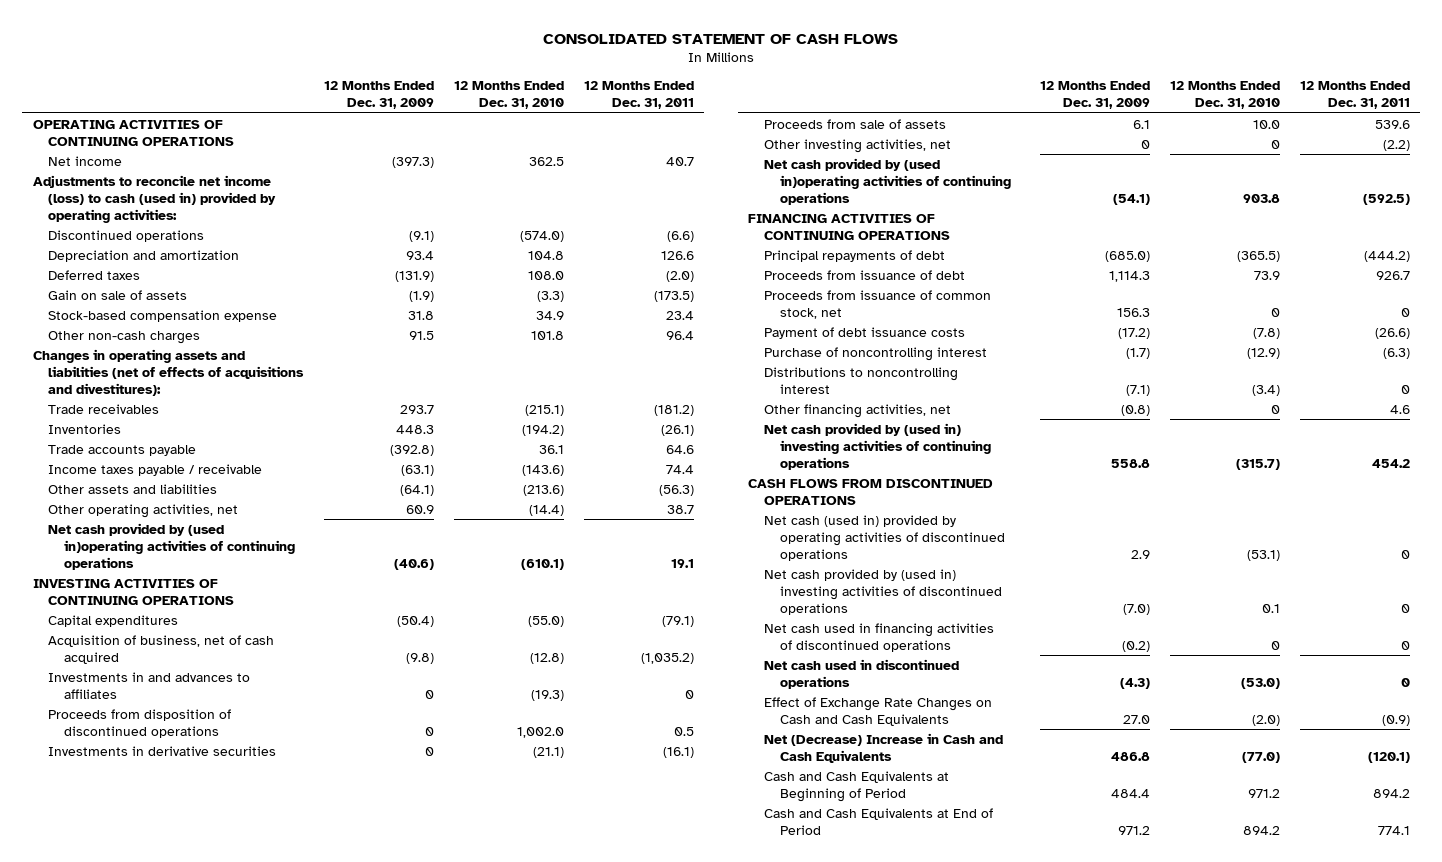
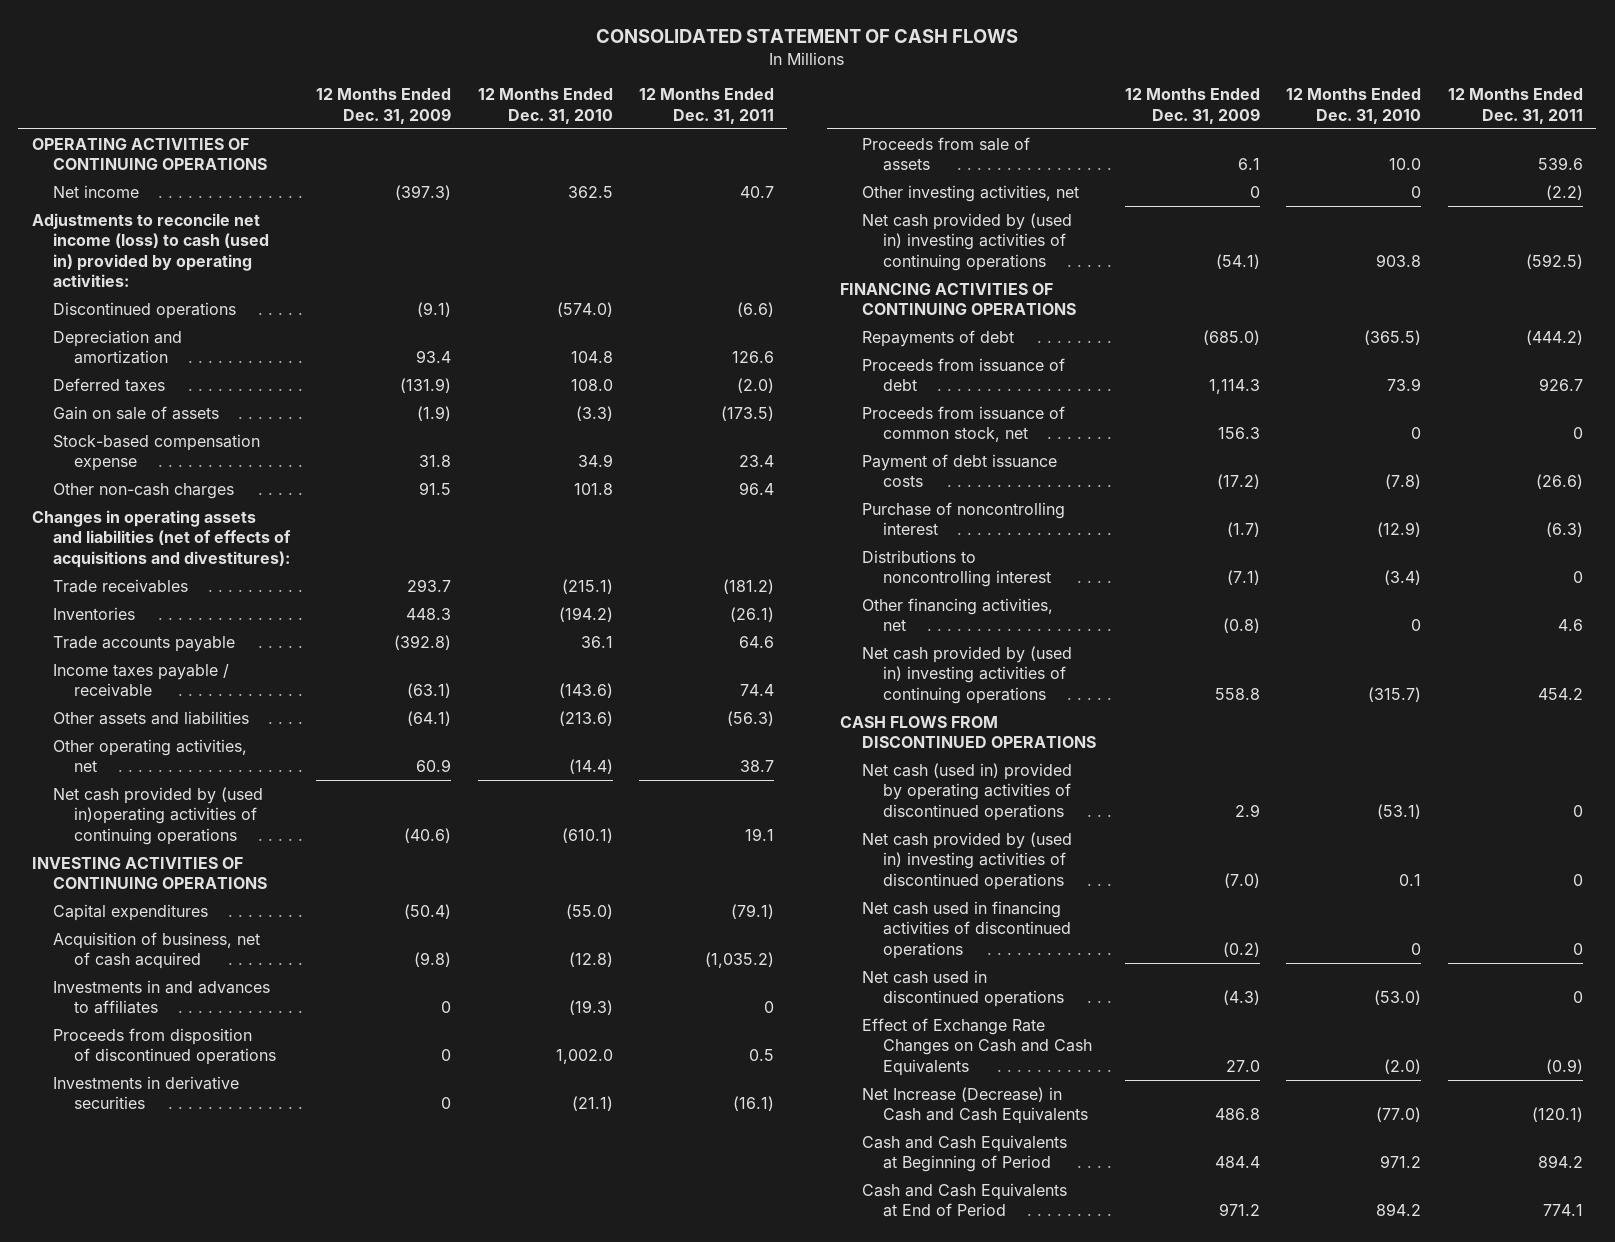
[764,157,1012,205] Net cash provided by (used in)operating activities of continuing operations -> [861,212,1072,271] Net cash provided by (used in) investing activities of continuing operations
[764,249,946,262] Principal repayments of debt -> [861,329,1014,347] Repayments of debt
[764,732,1004,763] Net (Decrease) Increase in Cash and Cash Equivalents -> [861,1086,1088,1125] Net Increase (Decrease) in Cash and Cash Equivalents

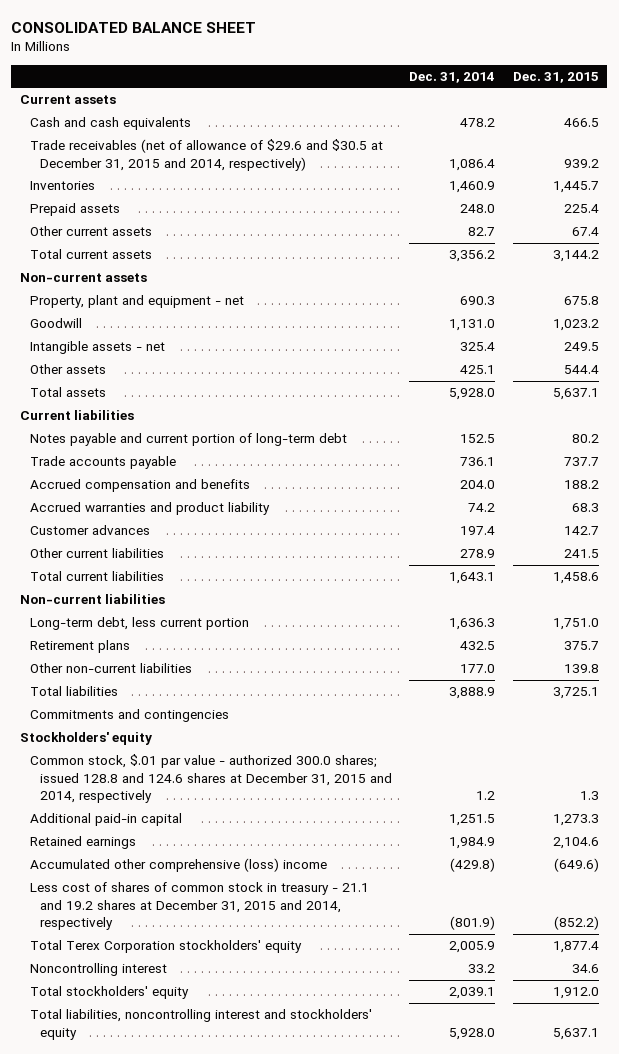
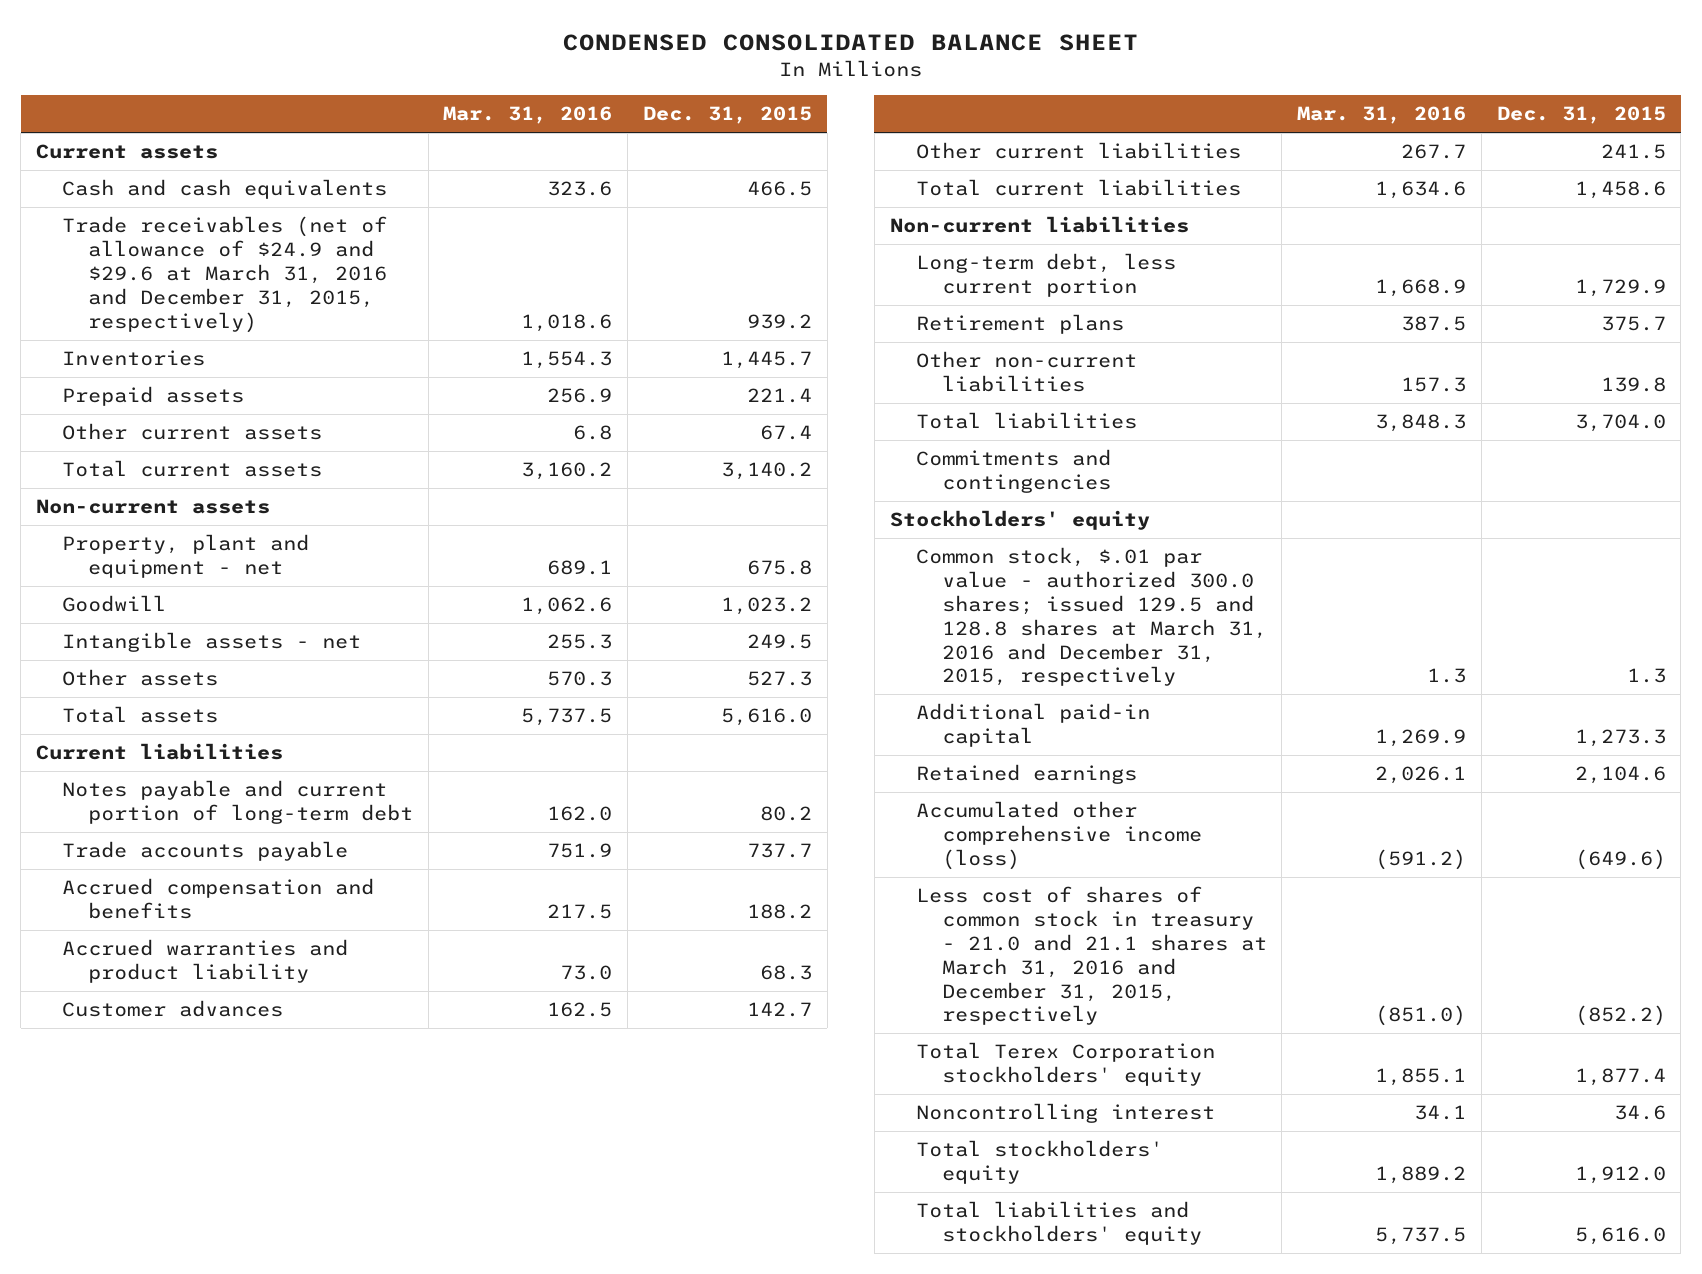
[11,21,257,33] CONSOLIDATED BALANCE SHEET -> [562,34,1139,52] CONDENSED CONSOLIDATED BALANCE SHEET
[409,71,496,83] Dec. 31, 2014 -> none
none -> [443,106,613,125] Mar. 31, 2016
[29,139,383,171] Trade receivables (net of allowance of $29.6 and $30.5 at December 31, 2015 and 2014, respectively) -> [62,216,388,333] Trade receivables (net of allowance of $24.9 and $29.6 at March 31, 2016 and December 31, 2015, respectively)
[563,204,599,214] 225.4 -> [746,388,812,404] 221.4
[552,250,599,263] 3,144.2 -> [720,462,812,481] 3,140.2
[563,365,599,375] 544.4 -> [746,671,812,687] 527.3
[552,388,599,401] 5,637.1 -> [720,708,812,727] 5,616.0
[552,618,599,631] 1,751.0 -> [1574,279,1666,298] 1,729.9
[552,687,599,700] 3,725.1 -> [1574,414,1666,433] 3,704.0
[29,754,392,804] Common stock, $.01 par value - authorized 300.0 shares; issued 128.8 and 124.6 shares at December 31, 2015 and 2014, respectively -> [915,547,1267,687] Common stock, $.01 par value - authorized 300.0 shares; issued 129.5 and 128.8 shares at March 31, 2016 and December 31, 2015, respectively
[29,858,327,873] Accumulated other comprehensive (loss) income -> [915,801,1202,870] Accumulated other comprehensive income (loss)
[29,882,369,931] Less cost of shares of common stock in treasury - 21.1 and 19.2 shares at December 31, 2015 and 2014, respectively -> [915,886,1267,1026] Less cost of shares of common stock in treasury - 21.0 and 21.1 shares at March 31, 2016 and December 31, 2015, respectively
[29,1009,372,1040] Total liabilities, noncontrolling interest and stockholders' equity -> [915,1201,1202,1246] Total liabilities and stockholders' equity
[552,1027,599,1040] 5,637.1 -> [1574,1227,1666,1246] 5,616.0

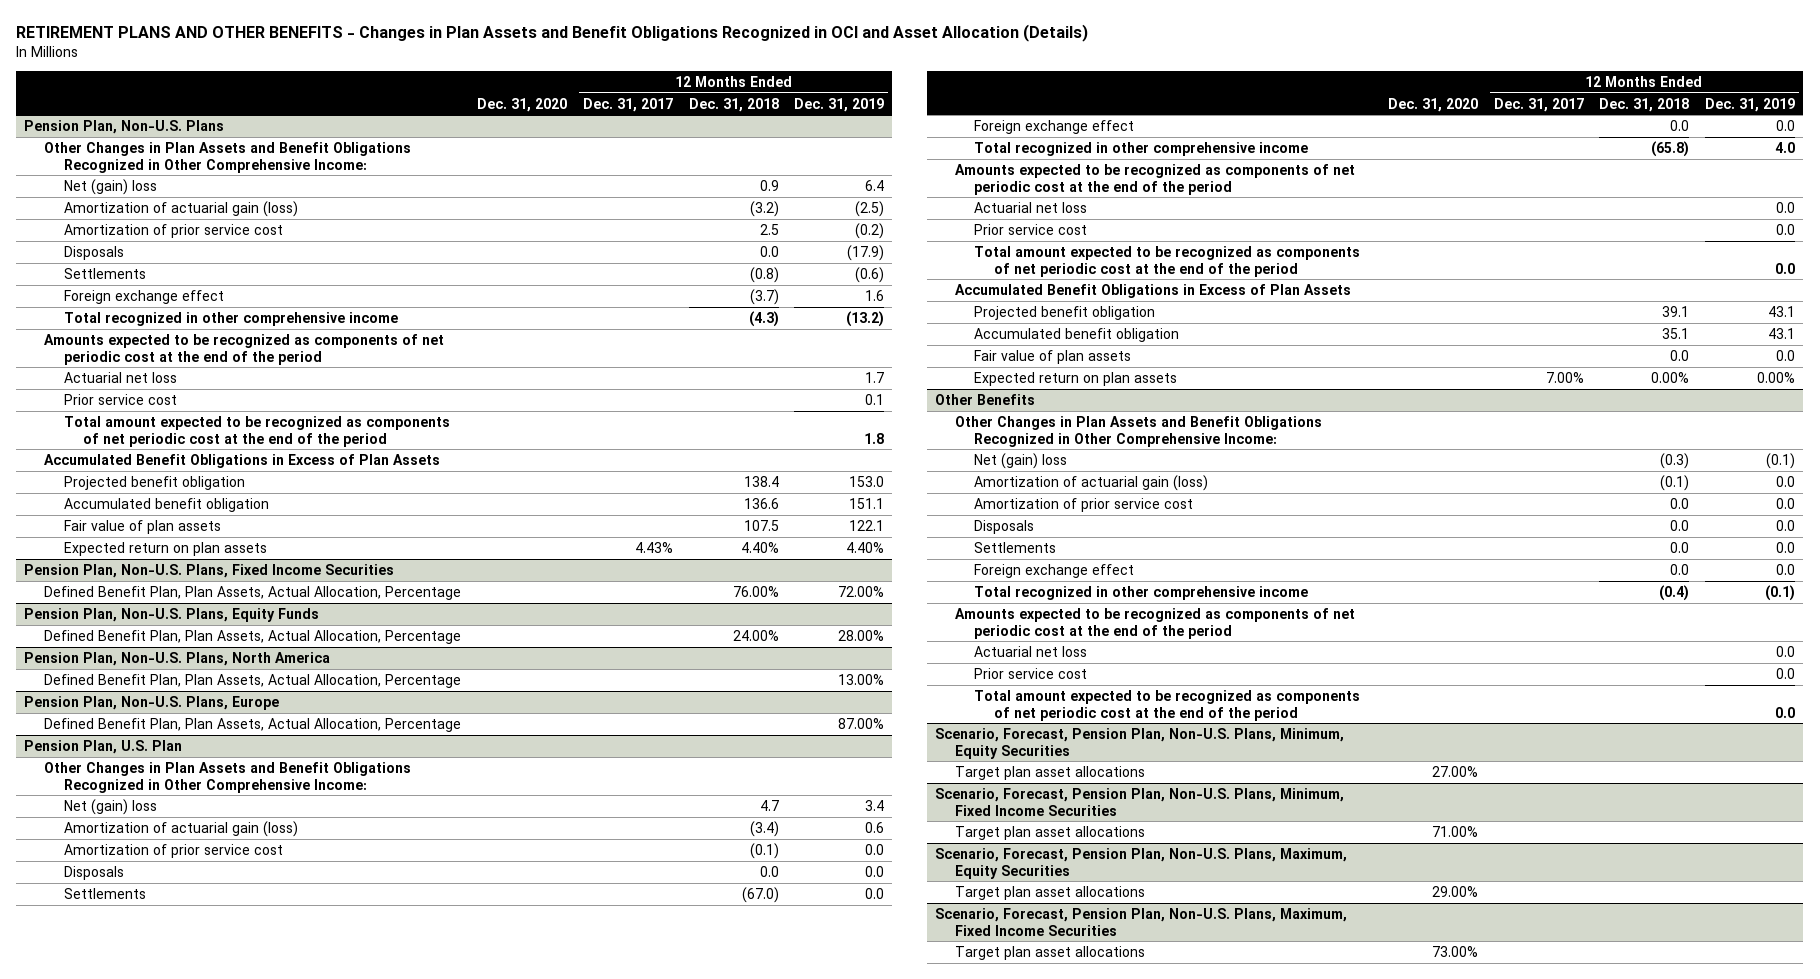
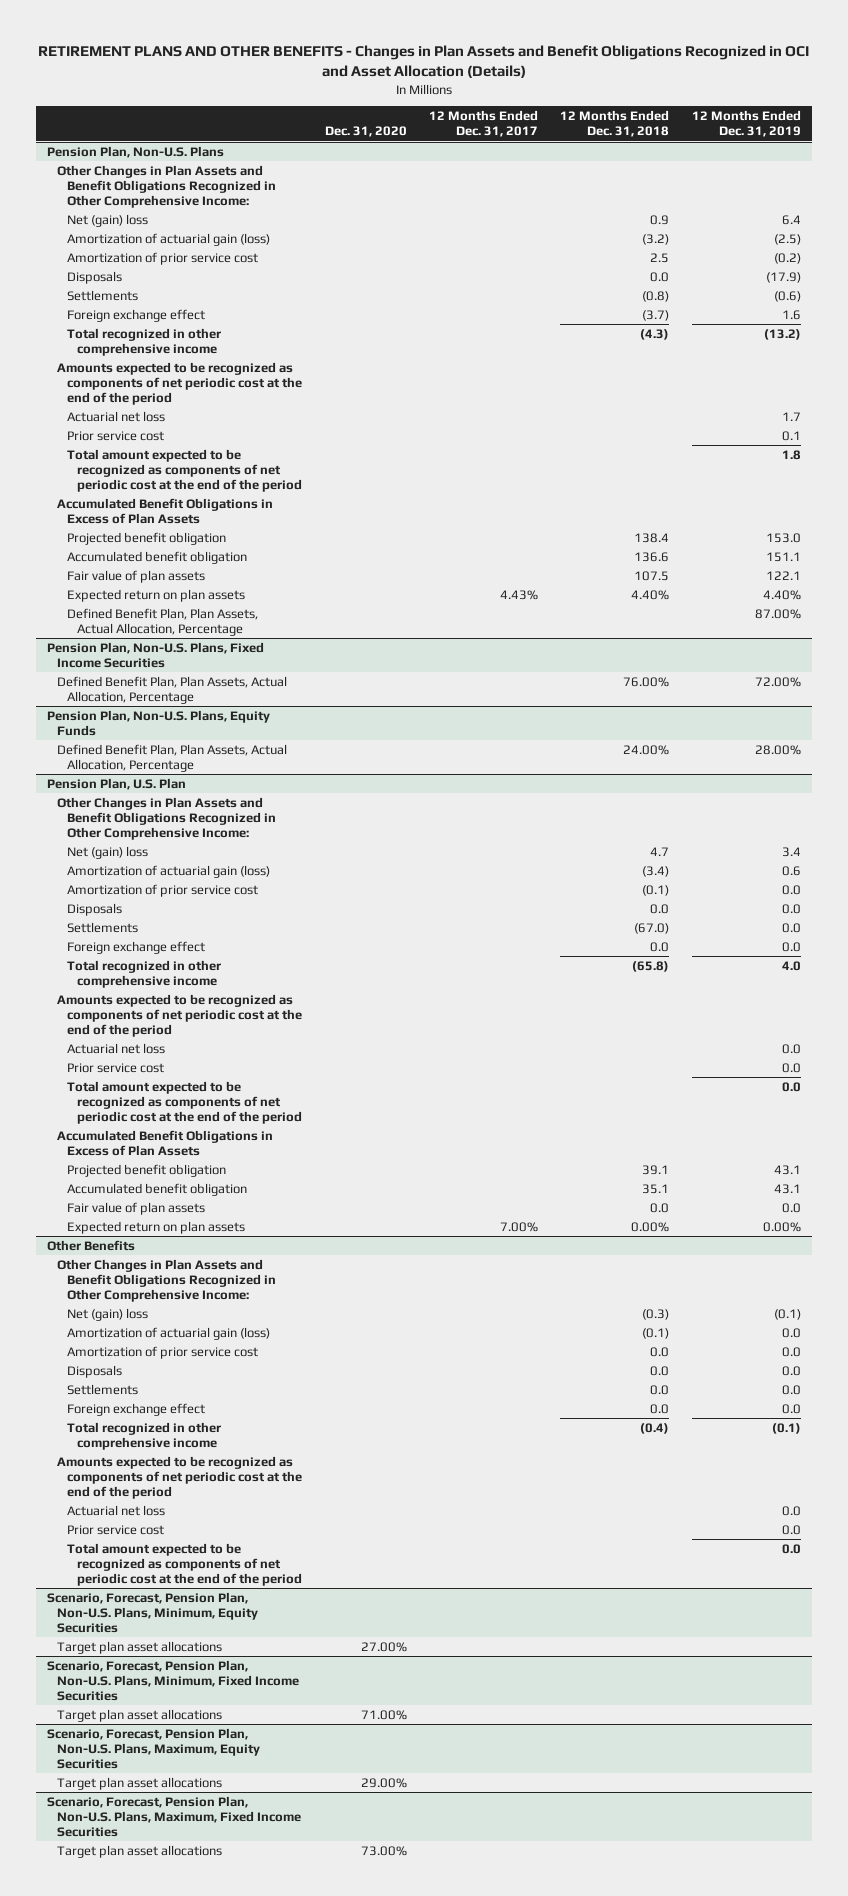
none -> [67,607,259,636] Defined Benefit Plan, Plan Assets, Actual Allocation, Percentage
[24,651,331,666] Pension Plan, Non-U.S. Plans, North America -> none
[44,673,462,688] Defined Benefit Plan, Plan Assets, Actual Allocation, Percentage -> none
[24,695,280,710] Pension Plan, Non-U.S. Plans, Europe -> none
[44,717,462,732] Defined Benefit Plan, Plan Assets, Actual Allocation, Percentage -> none

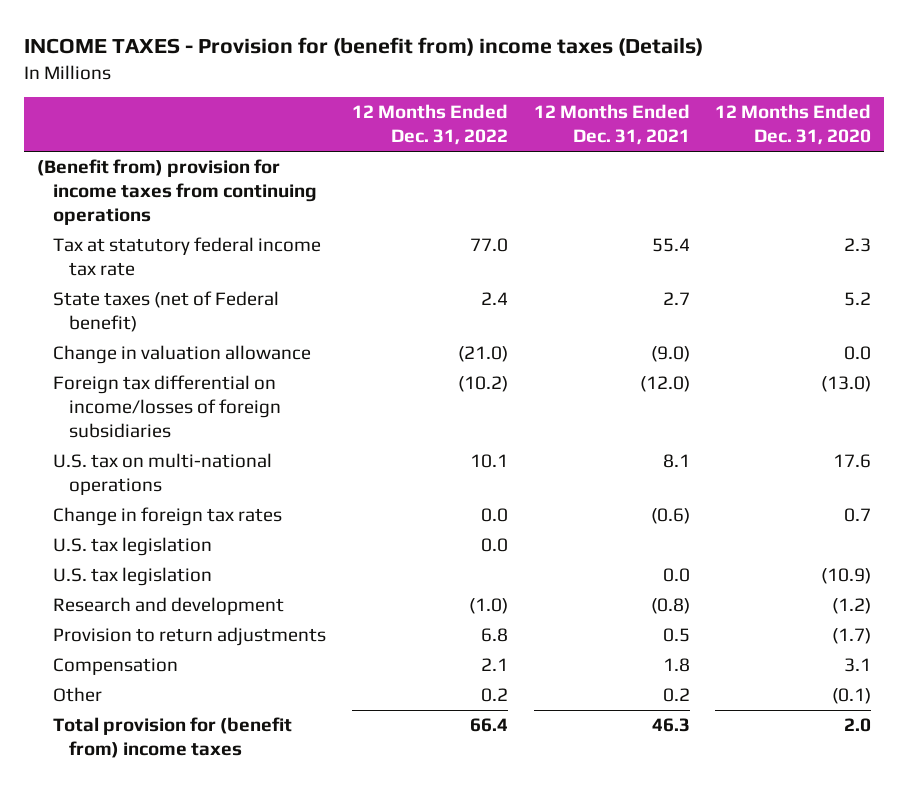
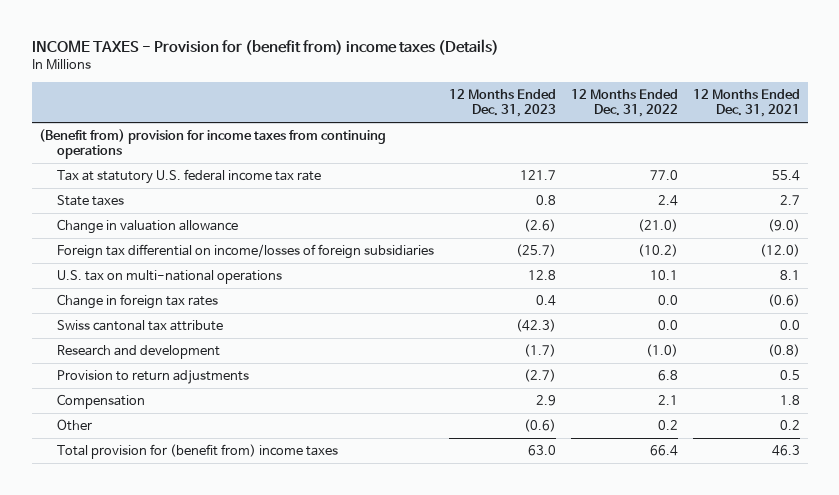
[715,104,872,146] 12 Months Ended Dec. 31, 2020 -> none
none -> [448,89,556,118] 12 Months Ended Dec. 31, 2023
[52,236,321,277] Tax at statutory federal income tax rate -> [56,169,321,185] Tax at statutory U.S. federal income tax rate
[52,290,279,333] State taxes (net of Federal benefit) -> [56,195,124,207] State taxes
[52,536,212,556] U.S. tax legislation -> none
[52,566,212,586] U.S. tax legislation -> none
none -> [56,320,223,332] Swiss cantonal tax attribute

